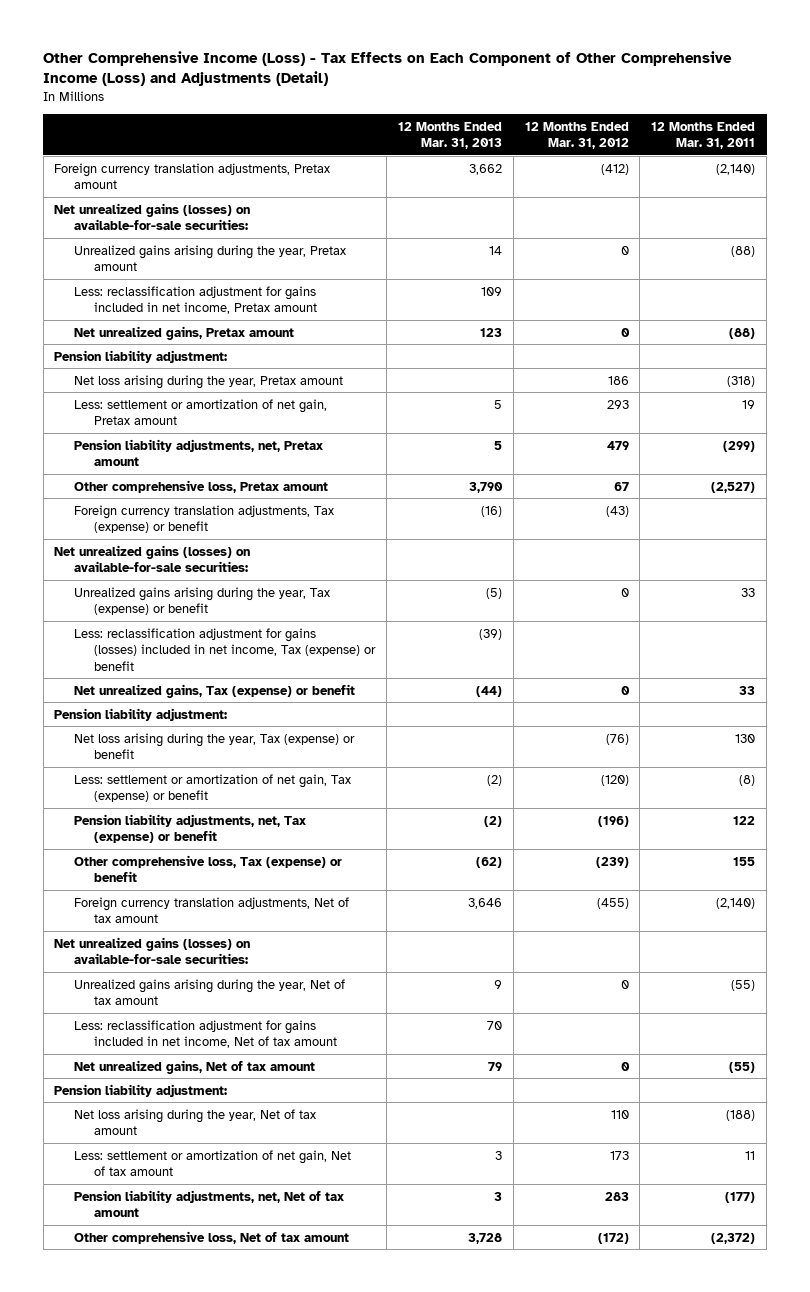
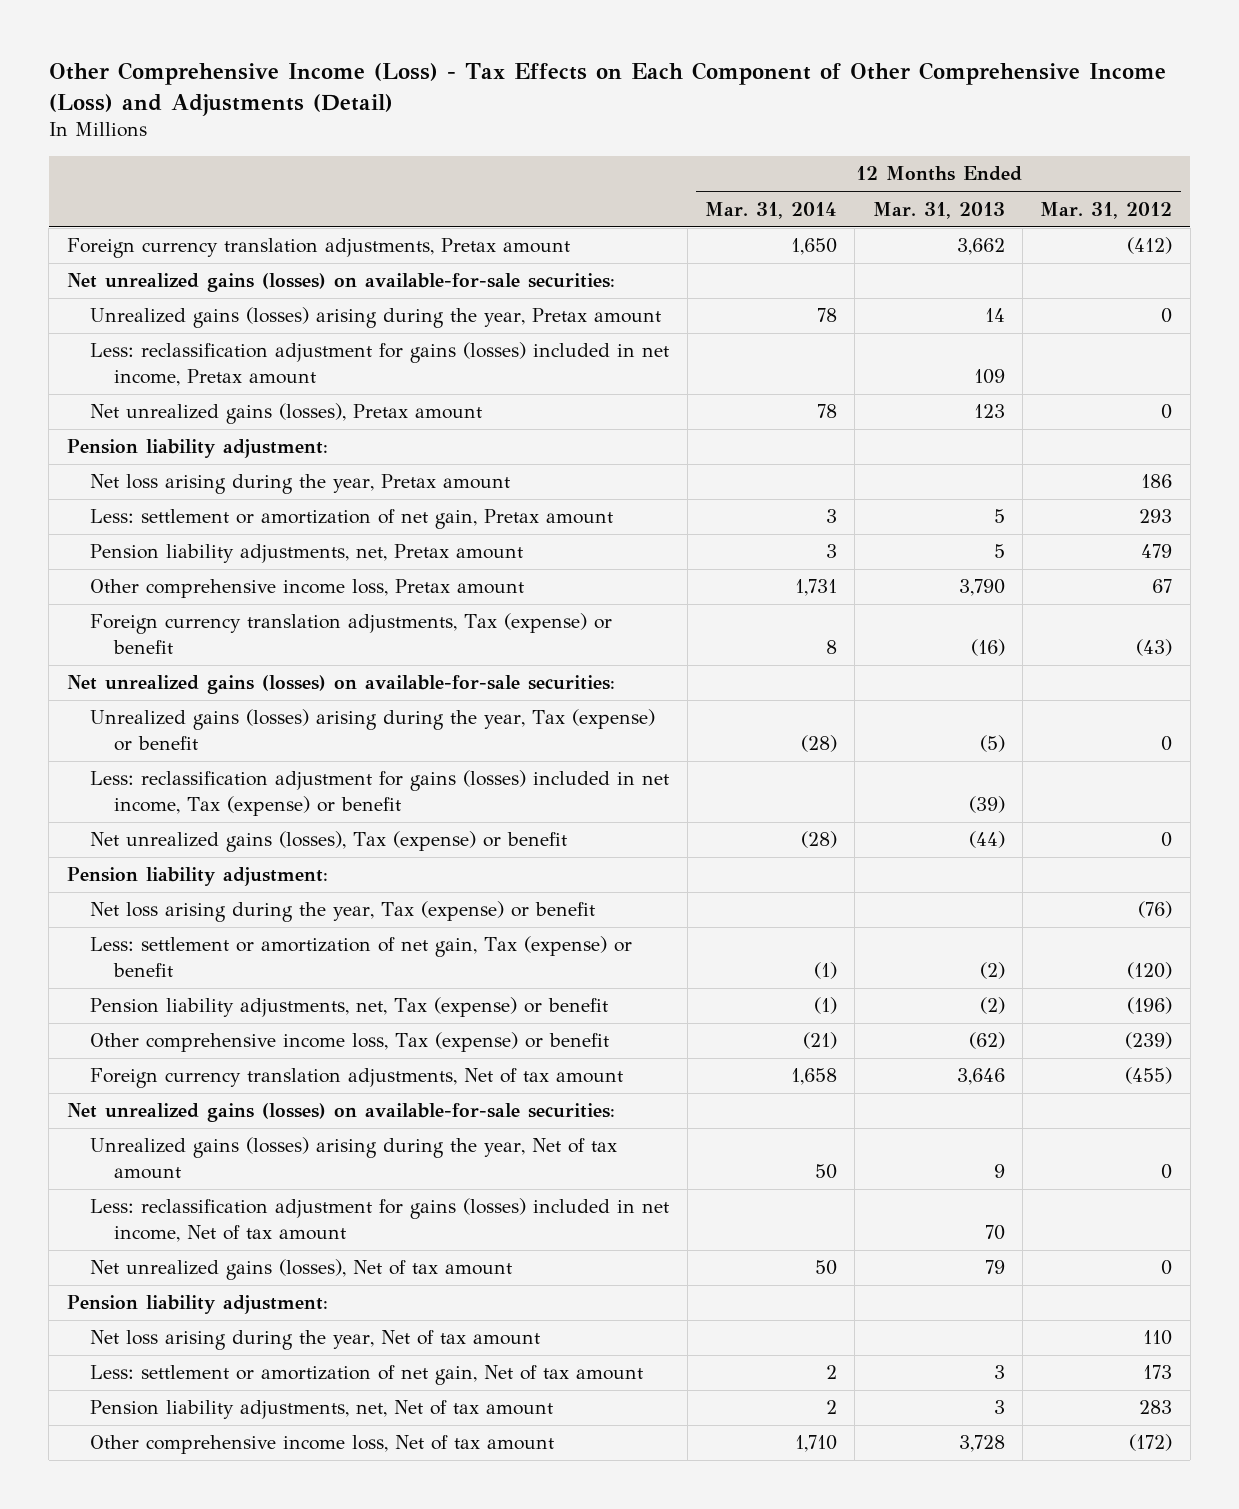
[651,121,756,150] 12 Months Ended Mar. 31, 2011 -> none
none -> [705,201,838,219] Mar. 31, 2014
[74,244,347,272] Unrealized gains arising during the year, Pretax amount -> [90,307,662,329] Unrealized gains (losses) arising during the year, Pretax amount
[74,285,318,315] Less: reclassification adjustment for gains included in net income, Pretax amount -> [90,342,670,386] Less: reclassification adjustment for gains (losses) included in net income, Pretax amount
[74,325,295,340] Net unrealized gains, Pretax amount -> [90,403,483,425] Net unrealized gains (losses), Pretax amount
[74,479,329,493] Other comprehensive loss, Pretax amount -> [90,579,525,599] Other comprehensive income loss, Pretax amount
[74,586,331,616] Unrealized gains arising during the year, Tax (expense) or benefit -> [90,709,656,751] Unrealized gains (losses) arising during the year, Tax (expense) or benefit
[74,683,356,698] Net unrealized gains, Tax (expense) or benefit -> [90,831,568,853] Net unrealized gains (losses), Tax (expense) or benefit
[74,854,343,883] Other comprehensive loss, Tax (expense) or benefit -> [90,1032,610,1053] Other comprehensive income loss, Tax (expense) or benefit
[74,978,346,1006] Unrealized gains arising during the year, Net of tax amount -> [90,1137,618,1179] Unrealized gains (losses) arising during the year, Net of tax amount
[74,1019,338,1049] Less: reclassification adjustment for gains included in net income, Net of tax amount -> [90,1198,670,1242] Less: reclassification adjustment for gains (losses) included in net income, Net of tax amount
[74,1059,316,1074] Net unrealized gains, Net of tax amount -> [90,1259,513,1281] Net unrealized gains (losses), Net of tax amount
[74,1230,350,1244] Other comprehensive loss, Net of tax amount -> [90,1435,555,1455] Other comprehensive income loss, Net of tax amount

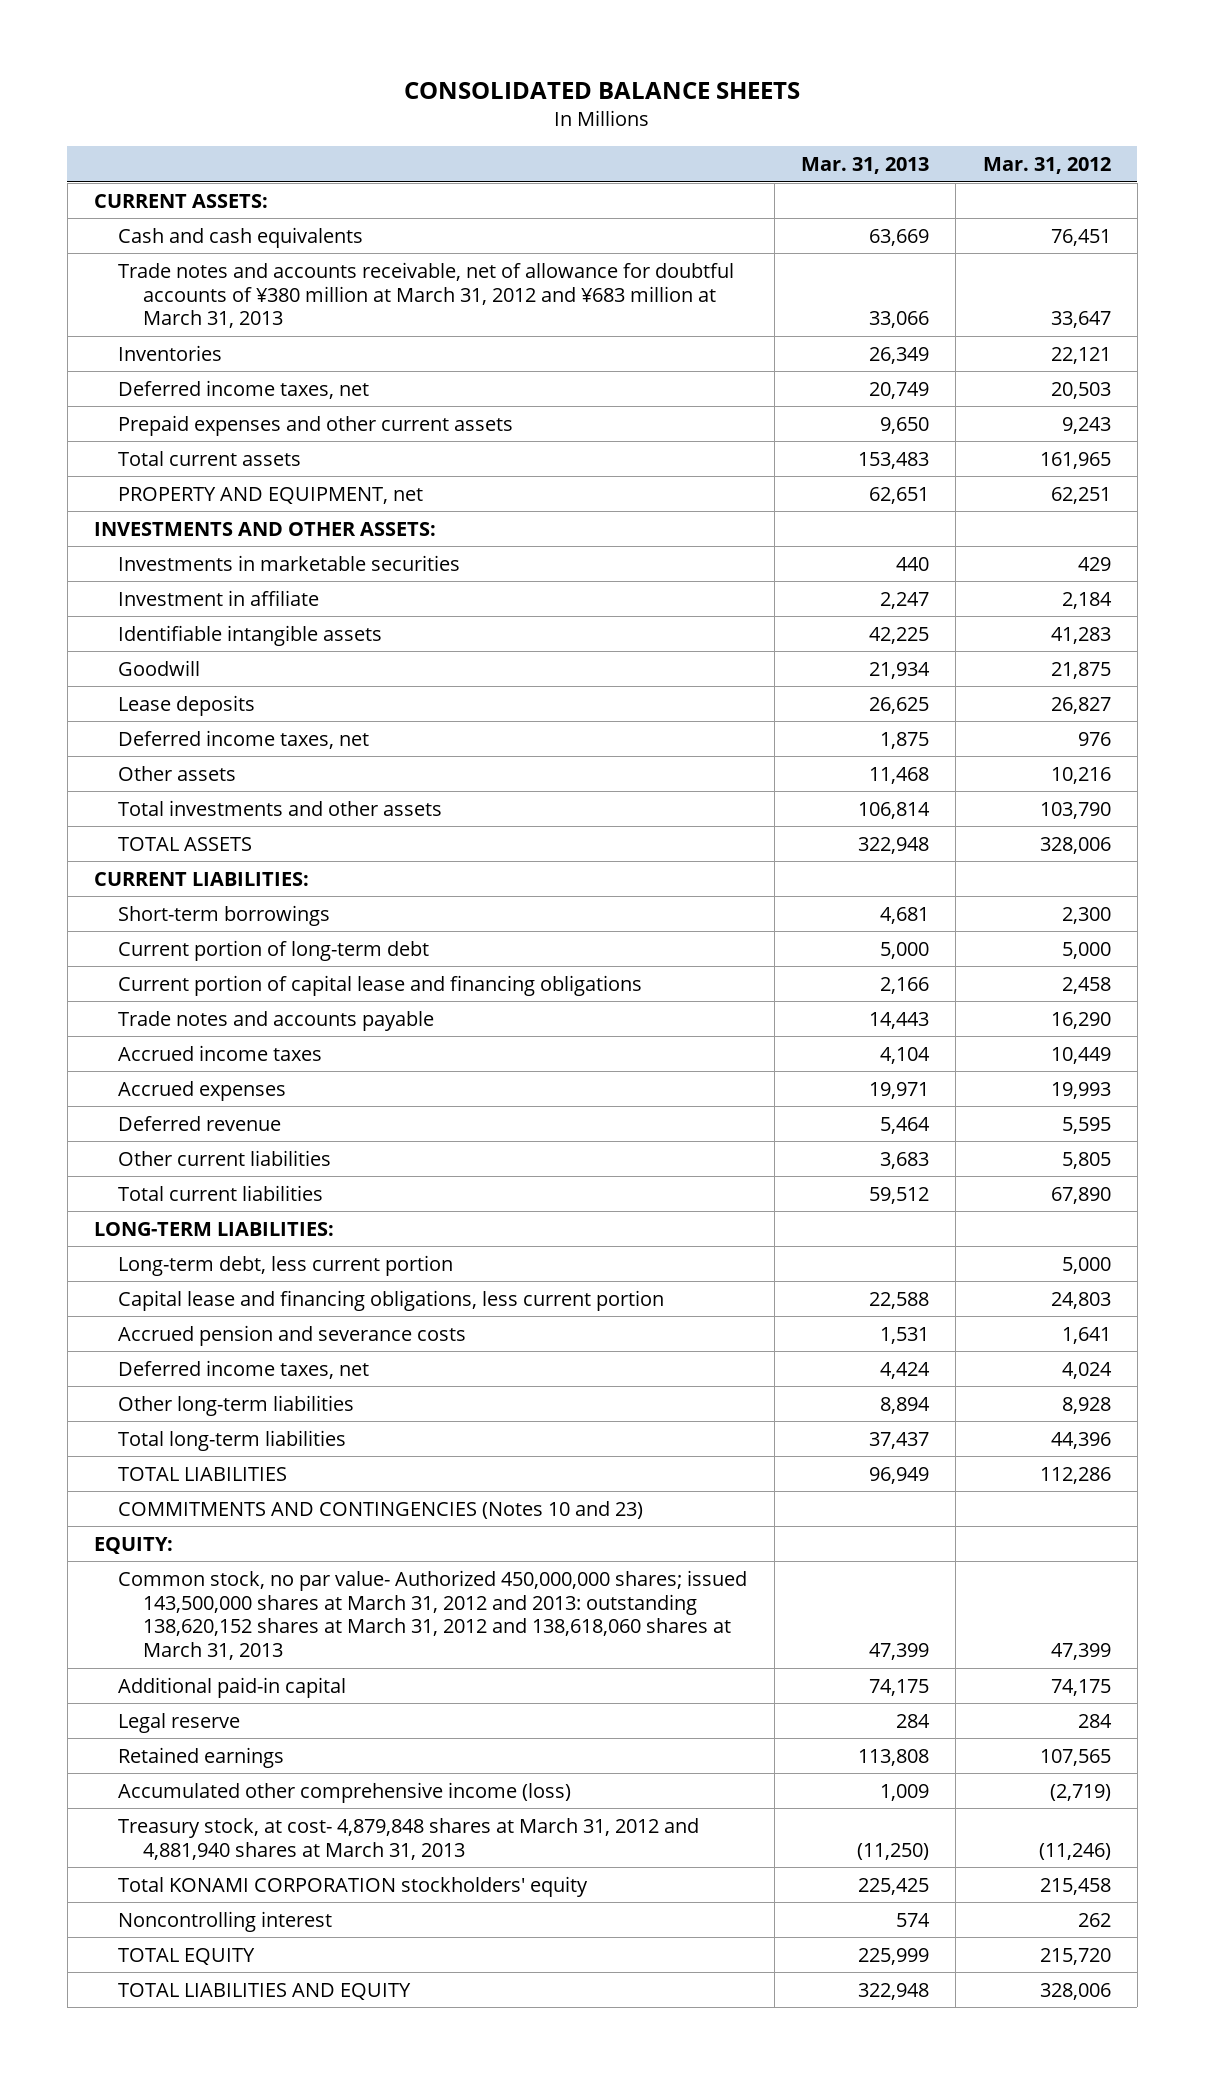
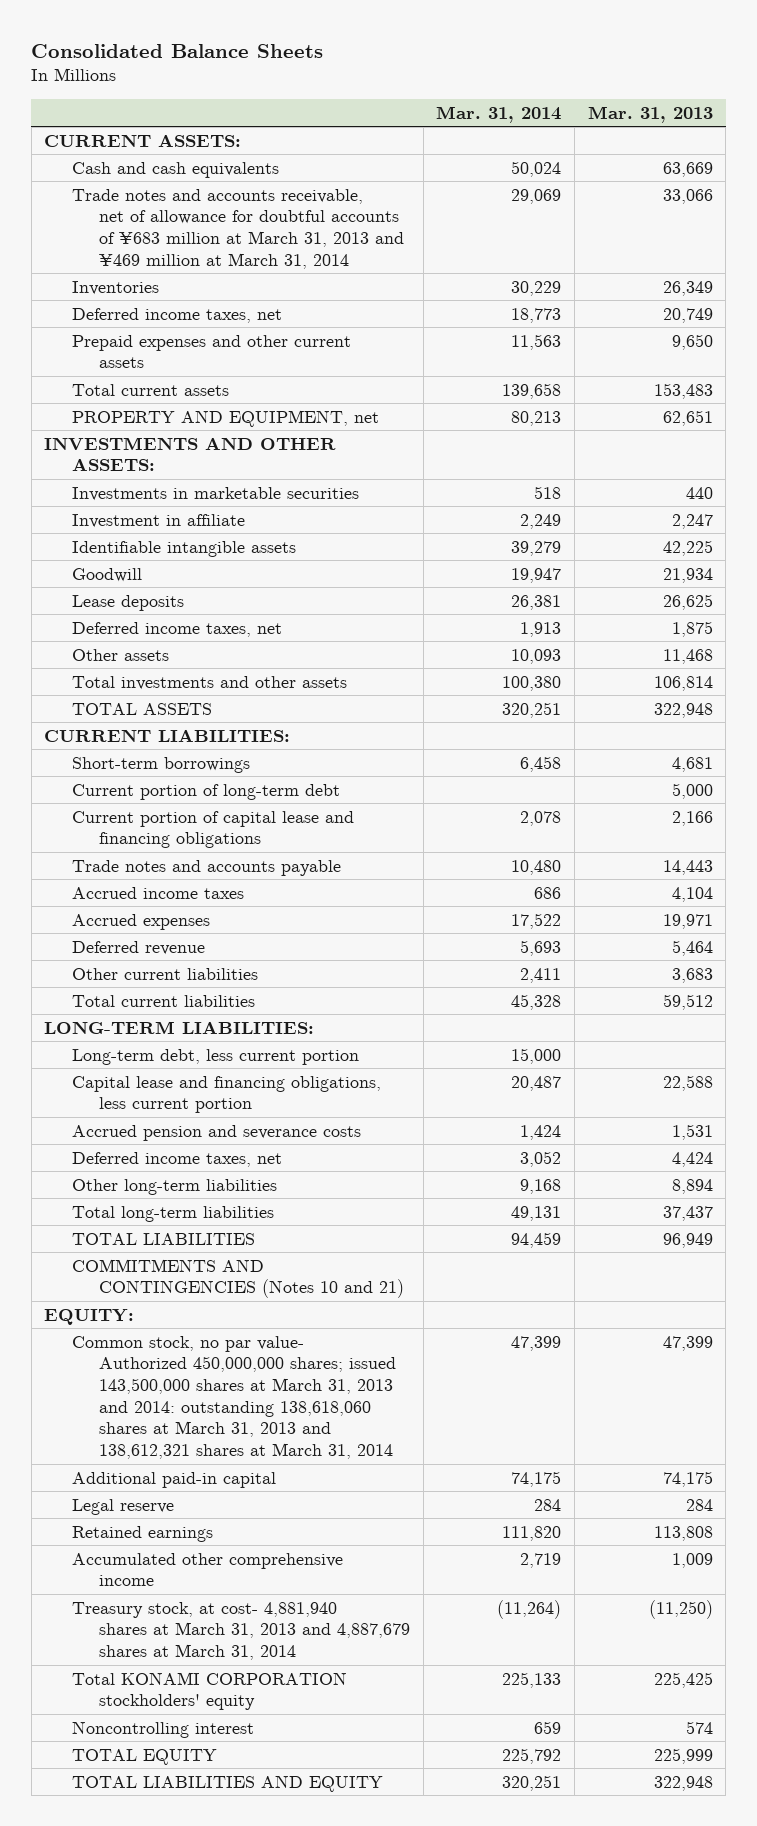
[404,81,801,99] CONSOLIDATED BALANCE SHEETS -> [31,44,324,59] Consolidated Balance Sheets
[982,157,1111,175] Mar. 31, 2012 -> none
none -> [436,105,562,123] Mar. 31, 2014
[118,261,735,329] Trade notes and accounts receivable, net of allowance for doubtful accounts of ¥380 million at March 31, 2012 and ¥683 million at March 31, 2013 -> [71,188,404,269] Trade notes and accounts receivable, net of allowance for doubtful accounts of ¥683 million at March 31, 2013 and ¥469 million at March 31, 2014
[118,1500,644,1519] COMMITMENTS AND CONTINGENCIES (Notes 10 and 23) -> [71,1258,404,1299] COMMITMENTS AND CONTINGENCIES (Notes 10 and 21)
[118,1569,748,1661] Common stock, no par value- Authorized 450,000,000 shares; issued 143,500,000 shares at March 31, 2012 and 2013: outstanding 138,620,152 shares at March 31, 2012 and 138,618,060 shares at March 31, 2013 -> [71,1335,396,1460] Common stock, no par value- Authorized 450,000,000 shares; issued 143,500,000 shares at March 31, 2013 and 2014: outstanding 138,618,060 shares at March 31, 2013 and 138,612,321 shares at March 31, 2014
[118,1781,572,1803] Accumulated other comprehensive income (loss) -> [71,1552,343,1587] Accumulated other comprehensive income
[118,1817,700,1860] Treasury stock, at cost- 4,879,848 shares at March 31, 2012 and 4,881,940 shares at March 31, 2013 -> [71,1601,410,1661] Treasury stock, at cost- 4,881,940 shares at March 31, 2013 and 4,887,679 shares at March 31, 2014

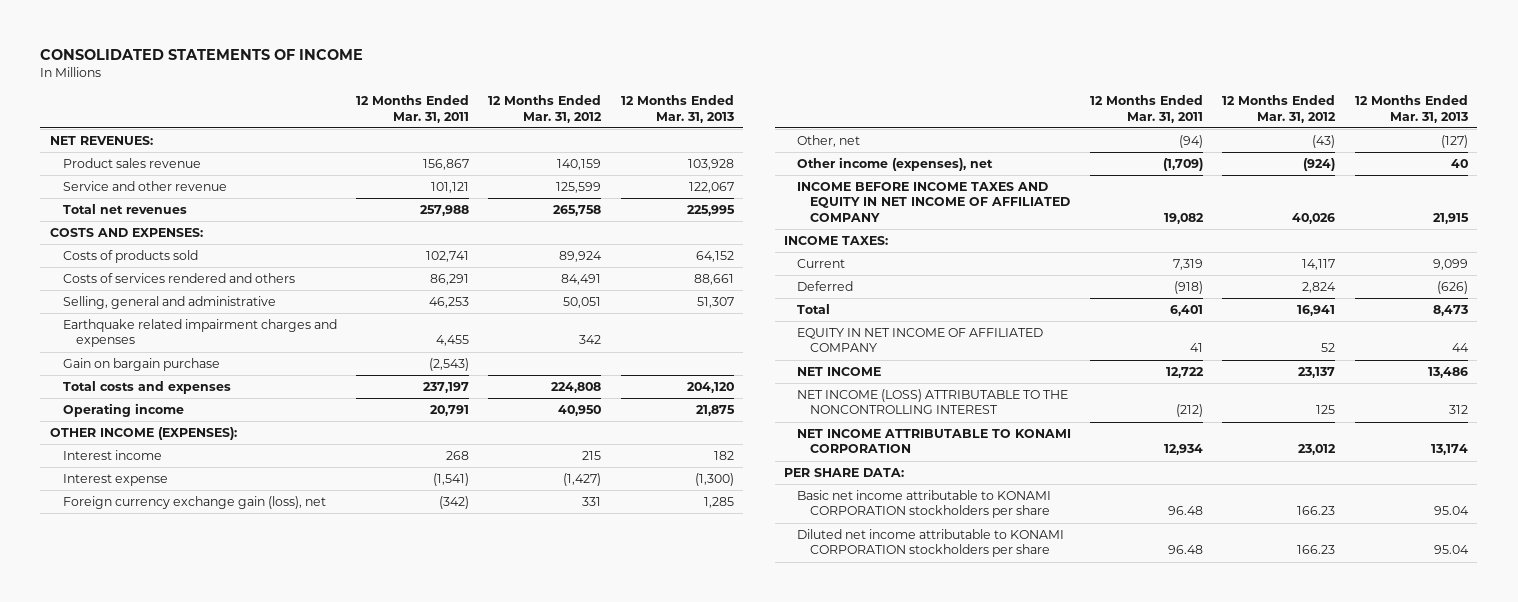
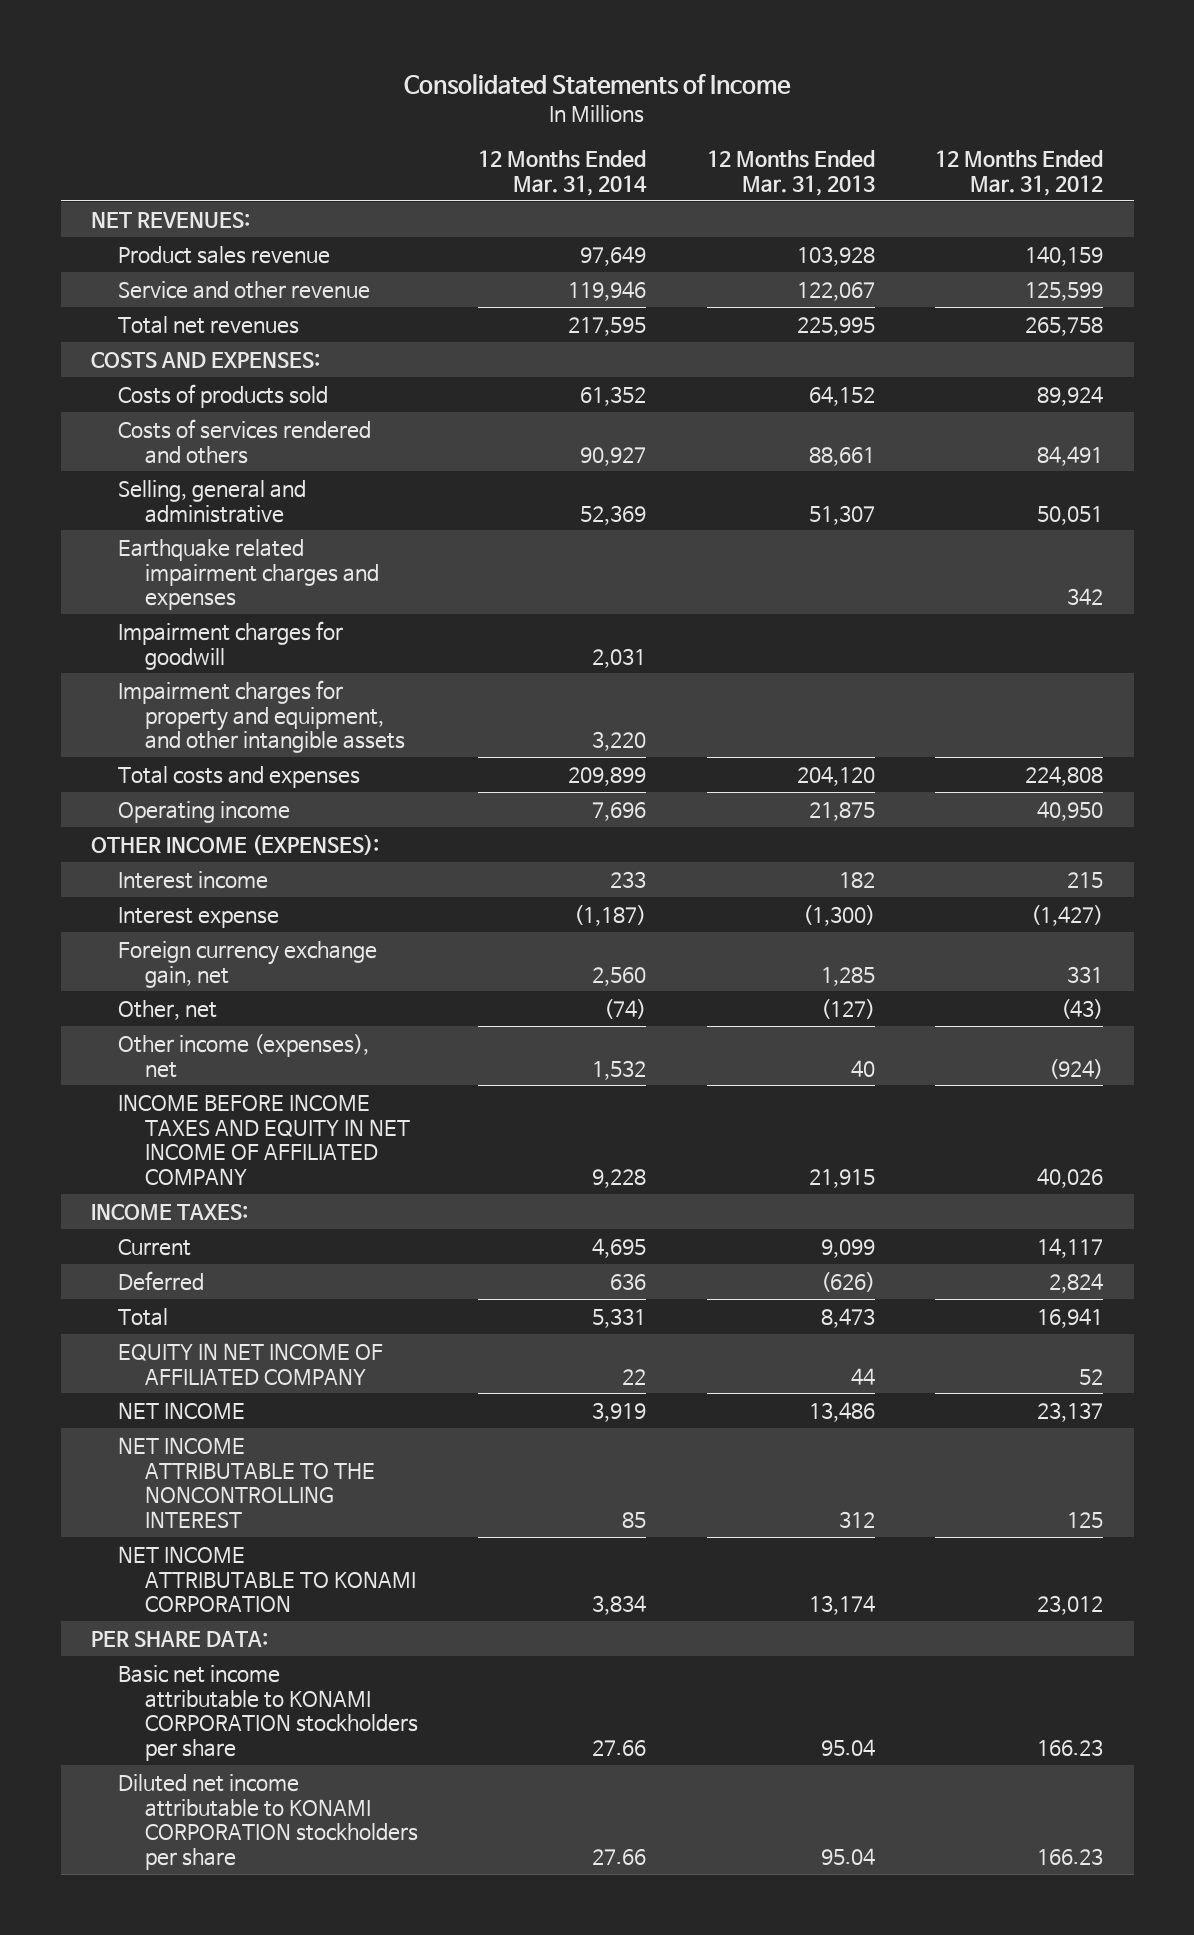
[40,48,364,60] CONSOLIDATED STATEMENTS OF INCOME -> [404,73,792,95] Consolidated Statements of Income
[356,95,470,123] 12 Months Ended Mar. 31, 2011 -> none
none -> [478,149,648,196] 12 Months Ended Mar. 31, 2014
[63,357,221,371] Gain on bargain purchase -> none
none -> [118,620,344,670] Impairment charges for goodwill
none -> [118,679,405,754] Impairment charges for property and equipment, and other intangible assets
[63,495,327,509] Foreign currency exchange gain (loss), net -> [118,940,378,988] Foreign currency exchange gain, net
[797,388,1069,415] NET INCOME (LOSS) ATTRIBUTABLE TO THE NONCONTROLLING INTEREST -> [118,1436,375,1529] NET INCOME ATTRIBUTABLE TO THE NONCONTROLLING INTEREST

